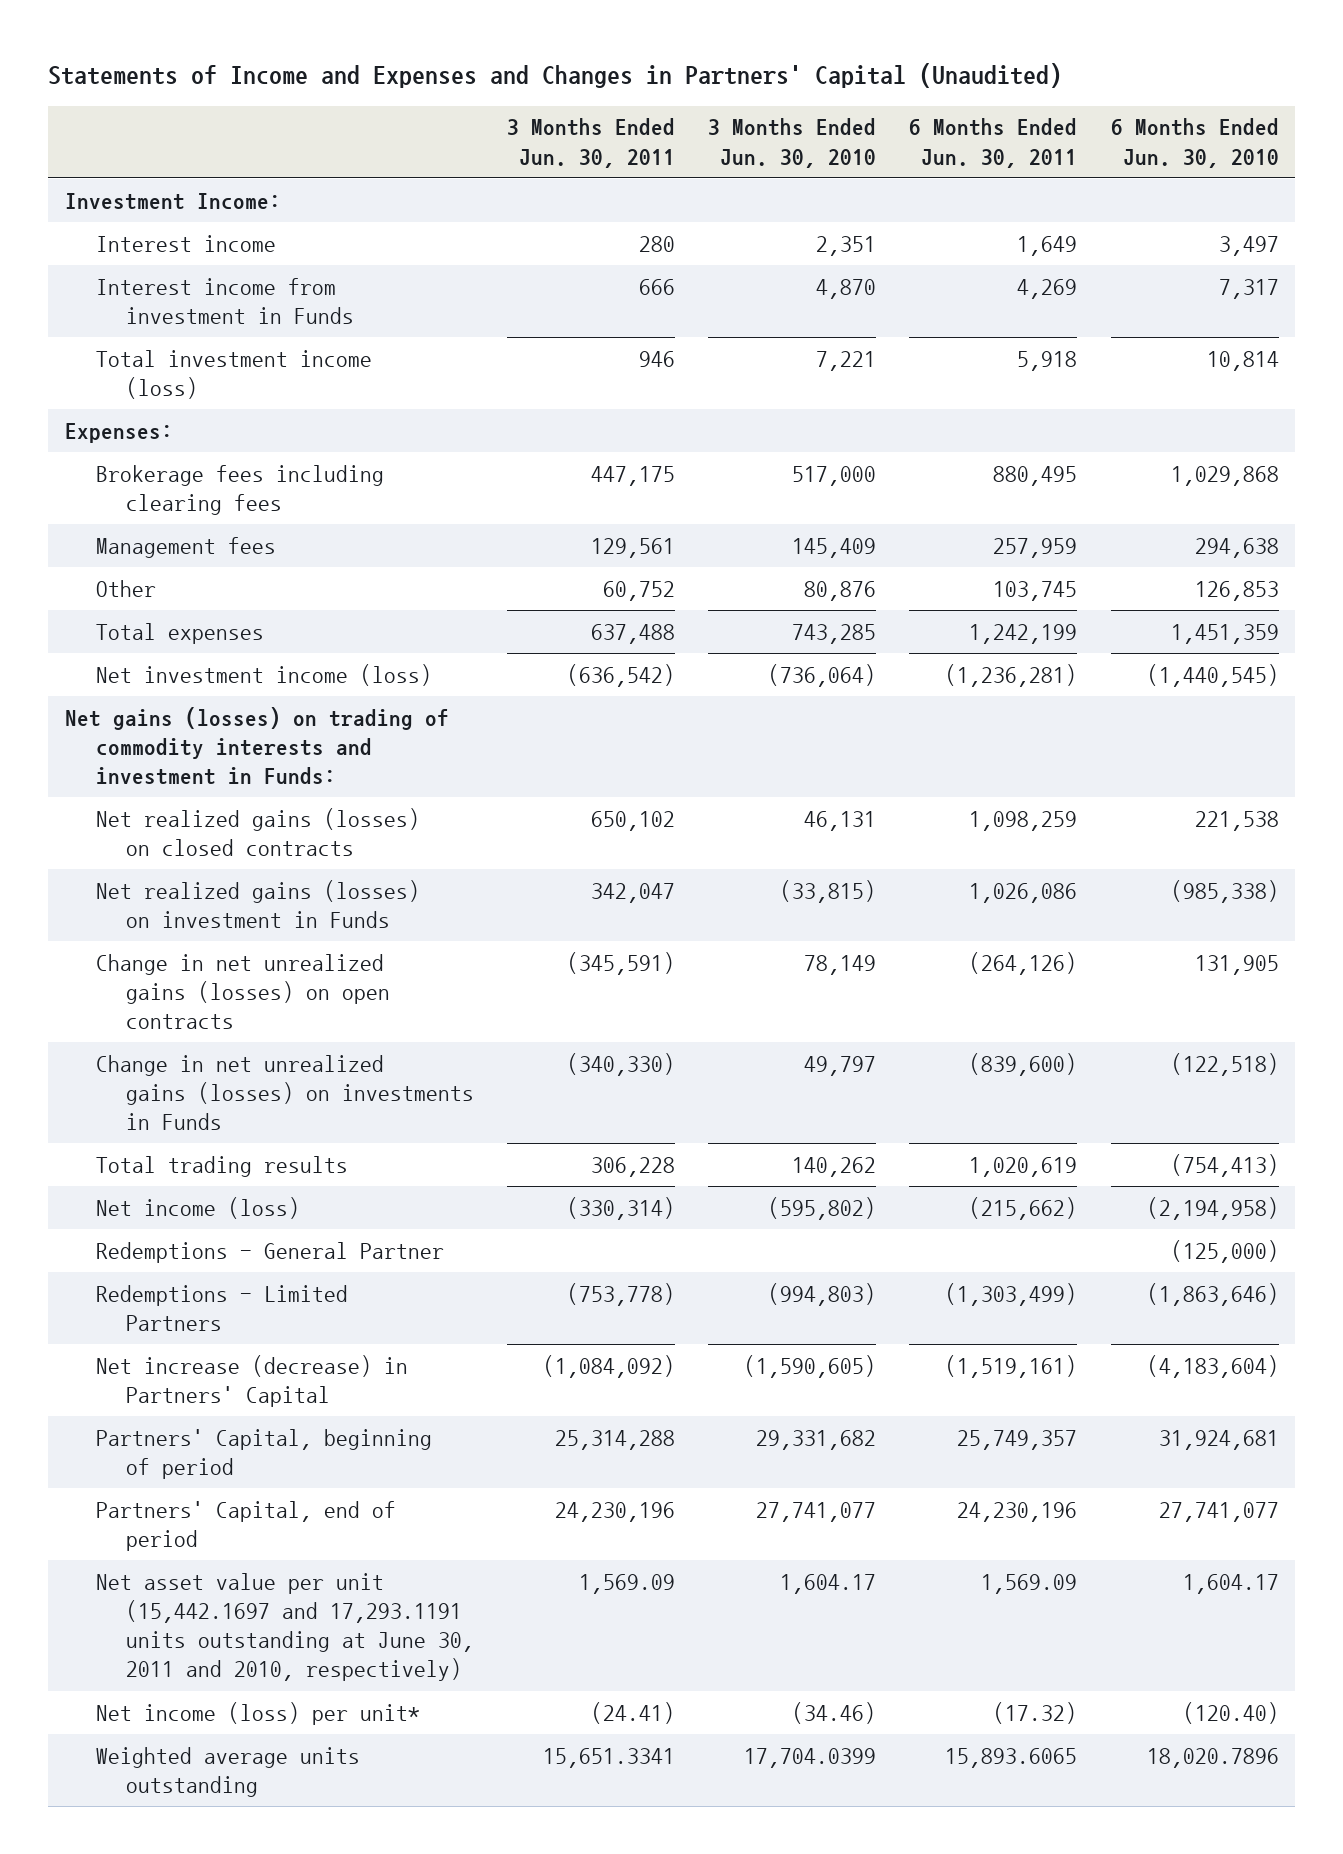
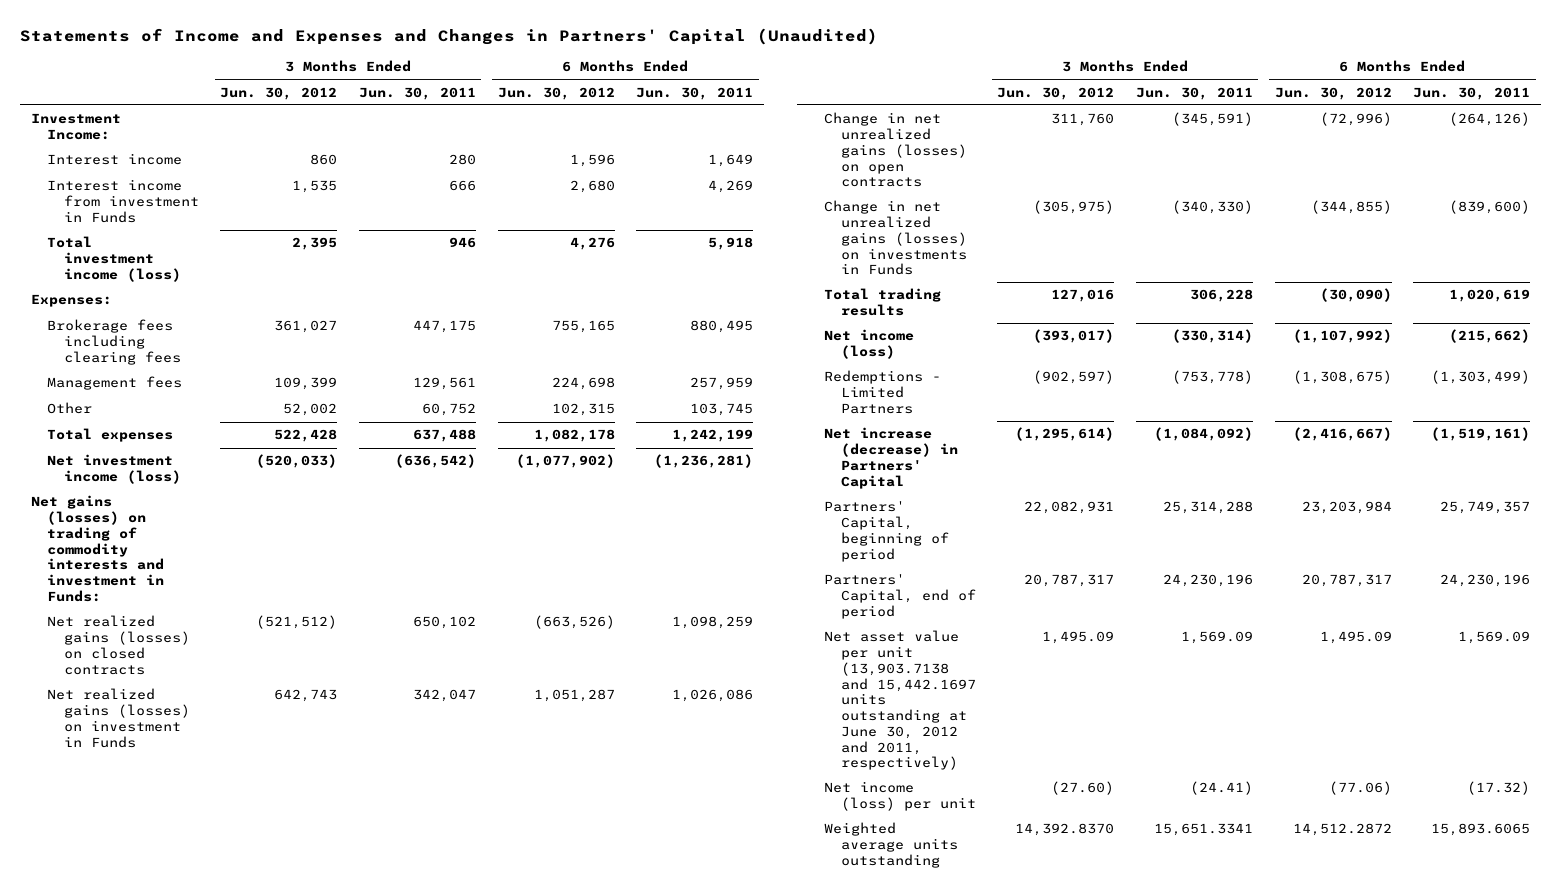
[708,118,877,168] 3 Months Ended Jun. 30, 2010 -> none
[1110,118,1279,168] 6 Months Ended Jun. 30, 2010 -> none
none -> [220,86,338,100] Jun. 30, 2012
none -> [497,86,615,100] Jun. 30, 2012
[95,1241,444,1263] Redemptions - General Partner -> none
[95,1572,475,1682] Net asset value per unit (15,442.1697 and 17,293.1191 units outstanding at June 30, 2011 and 2010, respectively) -> [824,630,976,771] Net asset value per unit (13,903.7138 and 15,442.1697 units outstanding at June 30, 2012 and 2011, respectively)
[95,1701,420,1725] Net income (loss) per unit* -> [824,781,976,812] Net income (loss) per unit

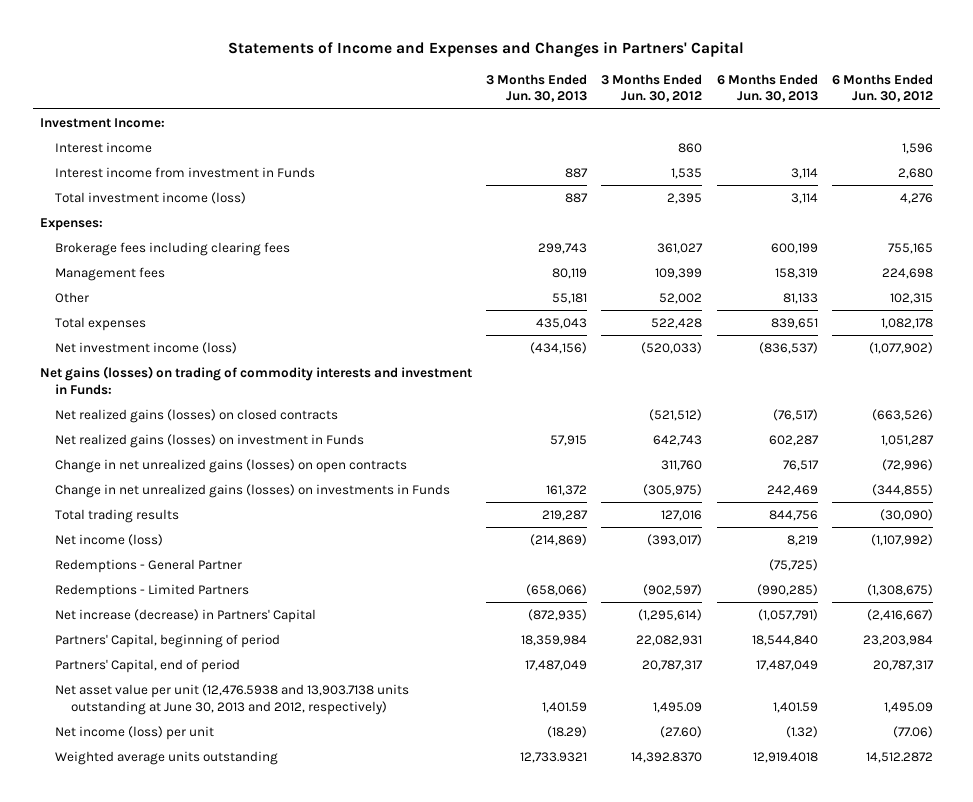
[20,27,879,45] Statements of Income and Expenses and Changes in Partners' Capital (Unaudited) -> [228,41,745,58] Statements of Income and Expenses and Changes in Partners' Capital
[358,86,476,100] Jun. 30, 2011 -> none
[636,86,754,100] Jun. 30, 2011 -> none
none -> [486,73,588,103] 3 Months Ended Jun. 30, 2013
none -> [716,73,818,103] 6 Months Ended Jun. 30, 2013
none -> [55,558,243,573] Redemptions - General Partner
[824,630,976,771] Net asset value per unit (13,903.7138 and 15,442.1697 units outstanding at June 30, 2012 and 2011, respectively) -> [55,683,410,715] Net asset value per unit (12,476.5938 and 13,903.7138 units outstanding at June 30, 2013 and 2012, respectively)

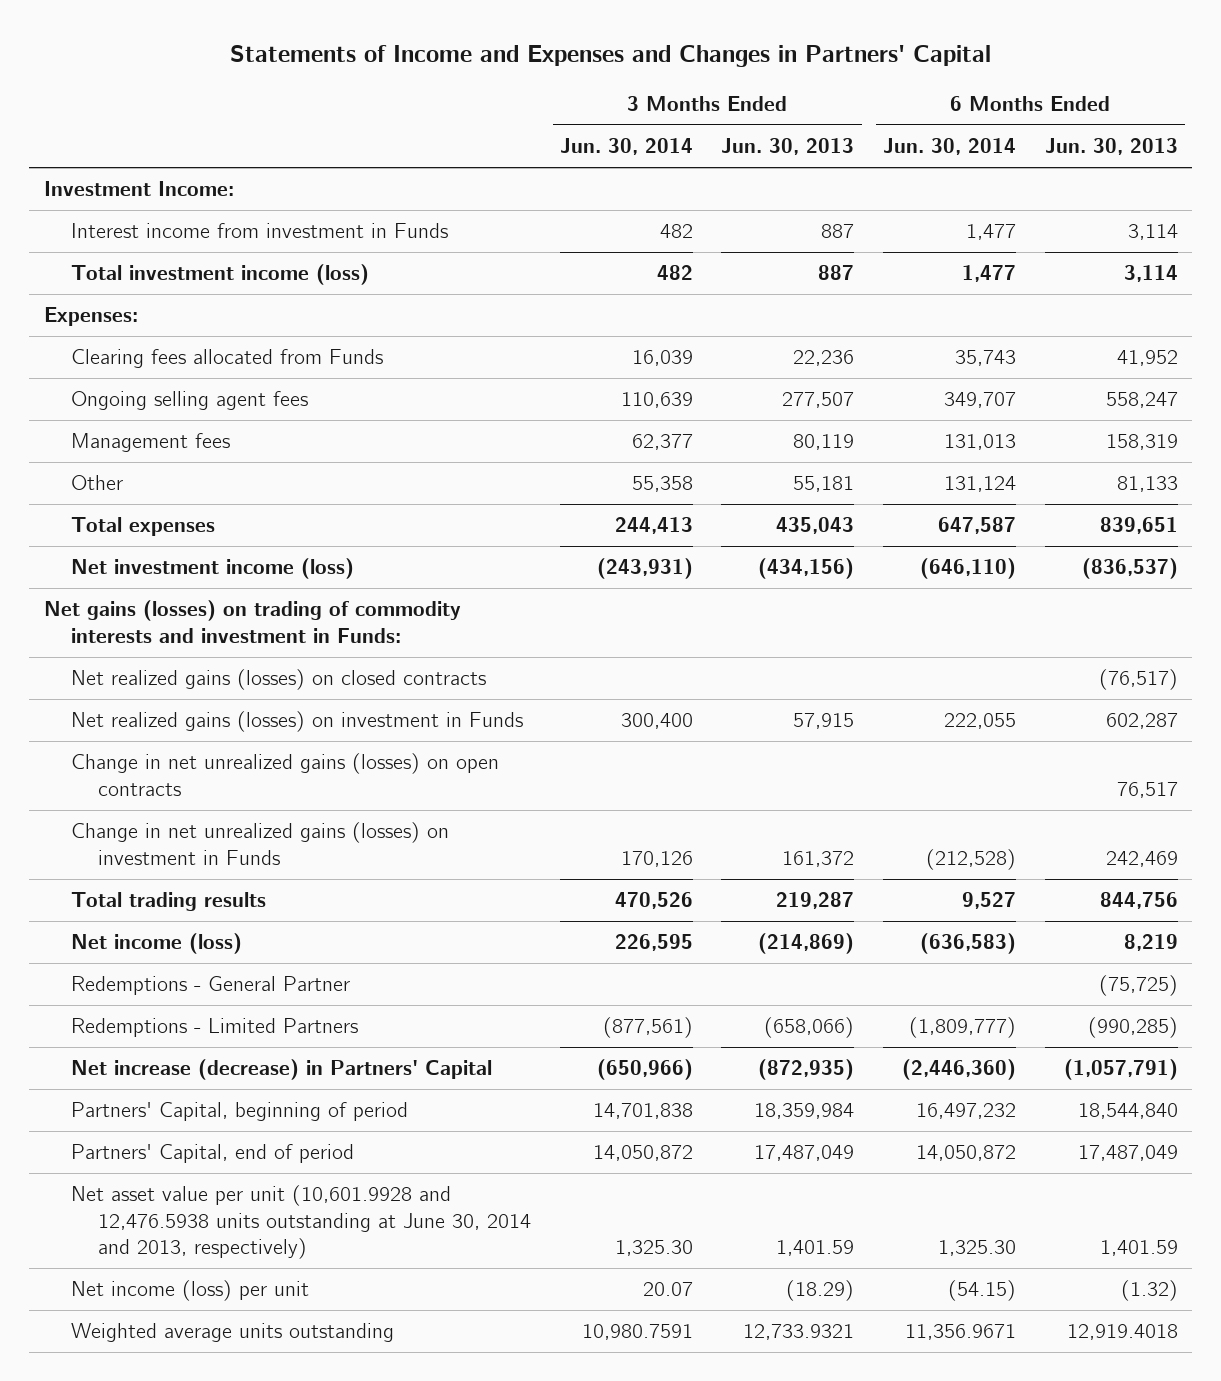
[601,73,703,103] 3 Months Ended Jun. 30, 2012 -> none
[832,73,934,103] 6 Months Ended Jun. 30, 2012 -> none
none -> [559,138,693,156] Jun. 30, 2014
none -> [883,138,1017,156] Jun. 30, 2014
[55,141,153,153] Interest income -> none
[55,241,291,256] Brokerage fees including clearing fees -> none
none -> [70,349,383,369] Clearing fees allocated from Funds
none -> [70,391,308,411] Ongoing selling agent fees
[55,483,451,498] Change in net unrealized gains (losses) on investments in Funds -> [70,822,449,865] Change in net unrealized gains (losses) on investment in Funds
[55,683,410,715] Net asset value per unit (12,476.5938 and 13,903.7138 units outstanding at June 30, 2013 and 2012, respectively) -> [70,1185,532,1259] Net asset value per unit (10,601.9928 and 12,476.5938 units outstanding at June 30, 2014 and 2013, respectively)

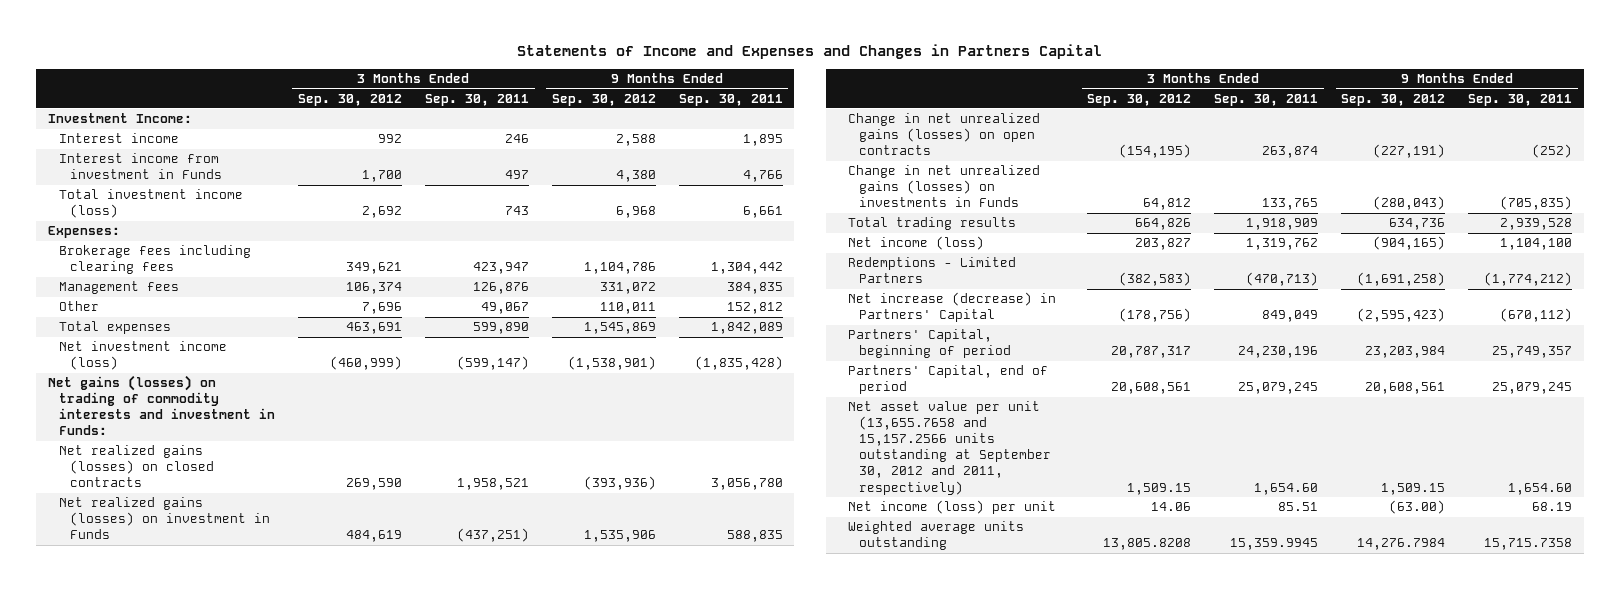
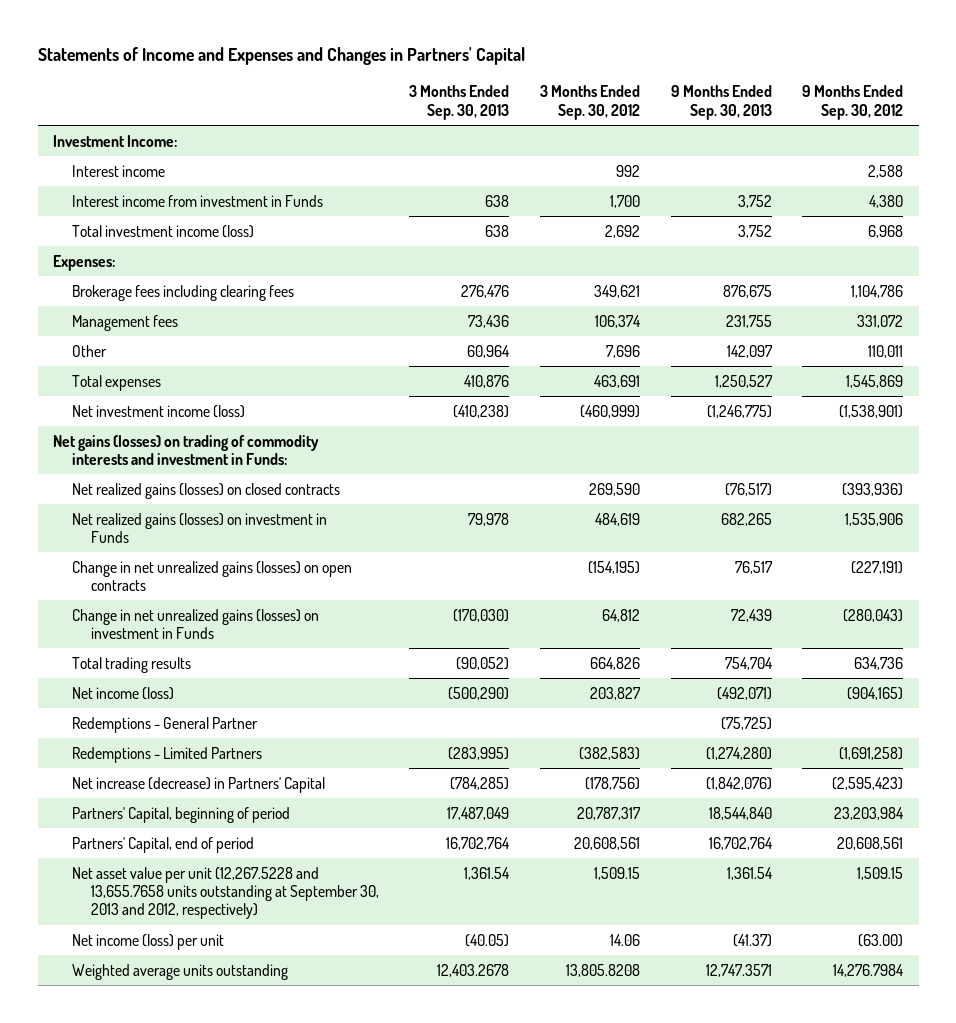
[517,43,1103,59] Statements of Income and Expenses and Changes in Partners Capital -> [37,47,525,66] Statements of Income and Expenses and Changes in Partners' Capital
[424,93,529,106] Sep. 30, 2011 -> none
[678,93,783,106] Sep. 30, 2011 -> none
none -> [409,85,510,120] 3 Months Ended Sep. 30, 2013
none -> [670,85,772,120] 9 Months Ended Sep. 30, 2013
[848,165,1041,208] Change in net unrealized gains (losses) on investments in Funds -> [71,608,319,639] Change in net unrealized gains (losses) on investment in Funds
none -> [71,716,258,733] Redemptions - General Partner
[848,401,1052,495] Net asset value per unit (13,655.7658 and 15,157.2566 units outstanding at September 30, 2012 and 2011, respectively) -> [71,866,379,920] Net asset value per unit (12,267.5228 and 13,655.7658 units outstanding at September 30, 2013 and 2012, respectively)

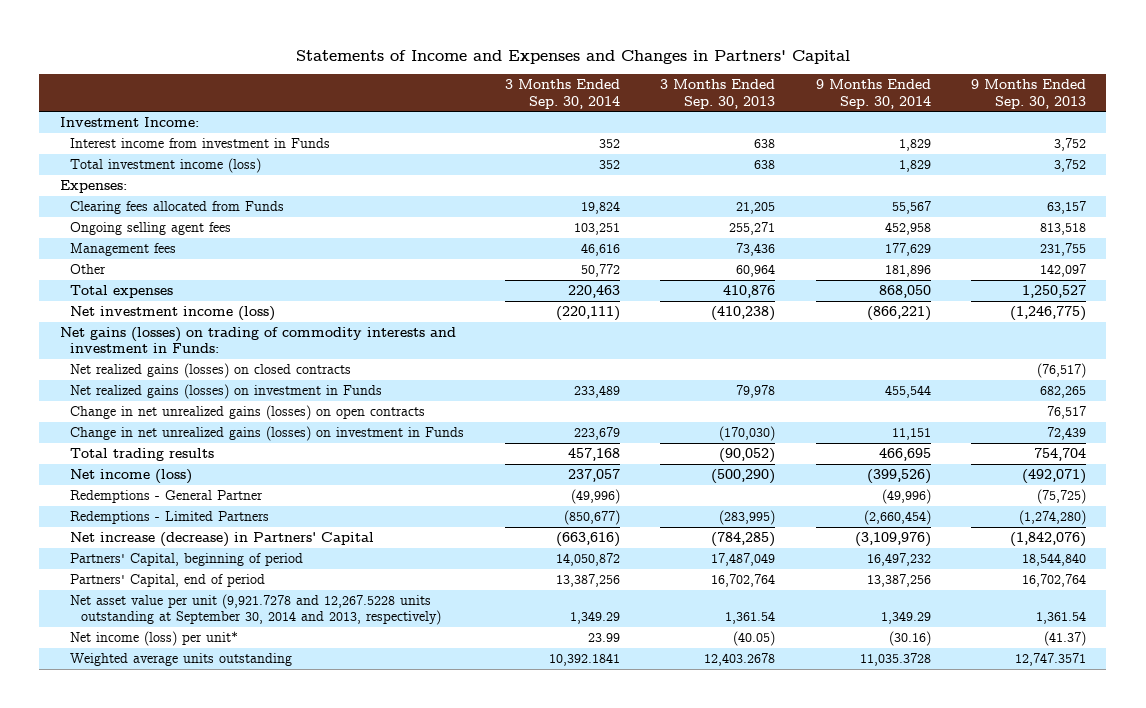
[540,85,641,120] 3 Months Ended Sep. 30, 2012 -> none
[802,85,904,120] 9 Months Ended Sep. 30, 2012 -> none
none -> [504,79,620,109] 3 Months Ended Sep. 30, 2014
none -> [815,79,931,109] 9 Months Ended Sep. 30, 2014
[71,164,165,177] Interest income -> none
[71,284,294,301] Brokerage fees including clearing fees -> none
none -> [70,201,285,215] Clearing fees allocated from Funds
none -> [70,222,232,236] Ongoing selling agent fees
[71,866,379,920] Net asset value per unit (12,267.5228 and 13,655.7658 units outstanding at September 30, 2013 and 2012, respectively) -> [70,594,441,626] Net asset value per unit (9,921.7278 and 12,267.5228 units outstanding at September 30, 2014 and 2013, respectively)
[71,933,224,950] Net income (loss) per unit -> [70,631,239,647] Net income (loss) per unit*

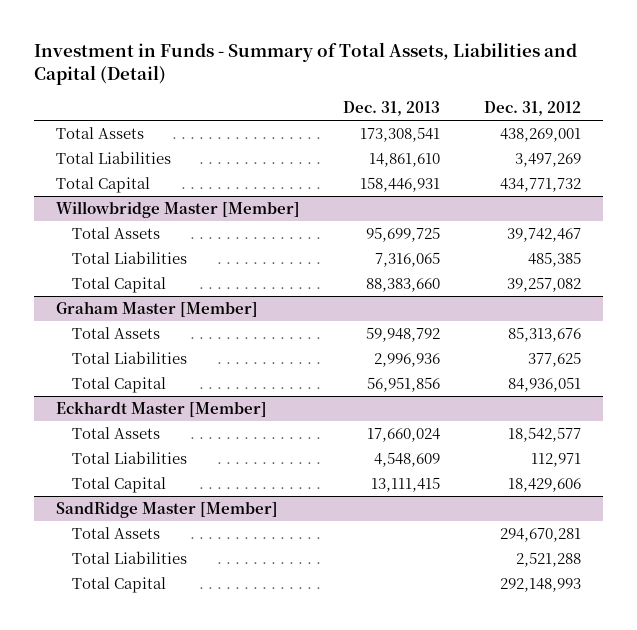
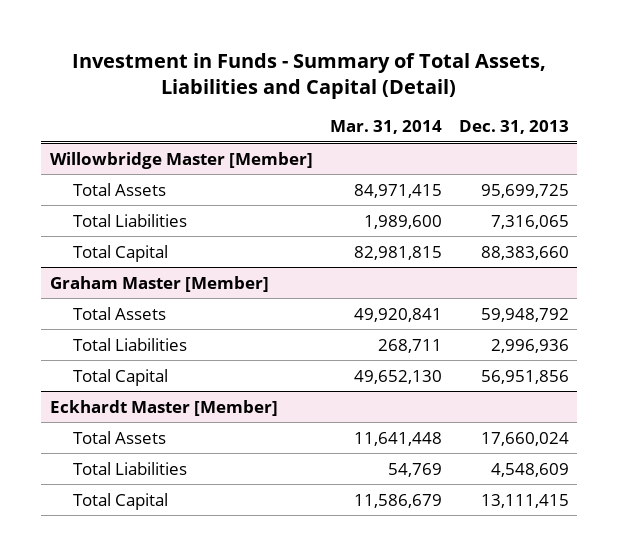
[483,101,581,117] Dec. 31, 2012 -> none
none -> [329,120,442,135] Mar. 31, 2014
[55,127,144,140] Total Assets -> none
[55,151,171,165] Total Liabilities -> none
[55,177,150,194] Total Capital -> none
[55,502,278,519] SandRidge Master [Member] -> none
[72,527,161,540] Total Assets -> none
[72,551,188,565] Total Liabilities -> none
[72,577,167,594] Total Capital -> none

